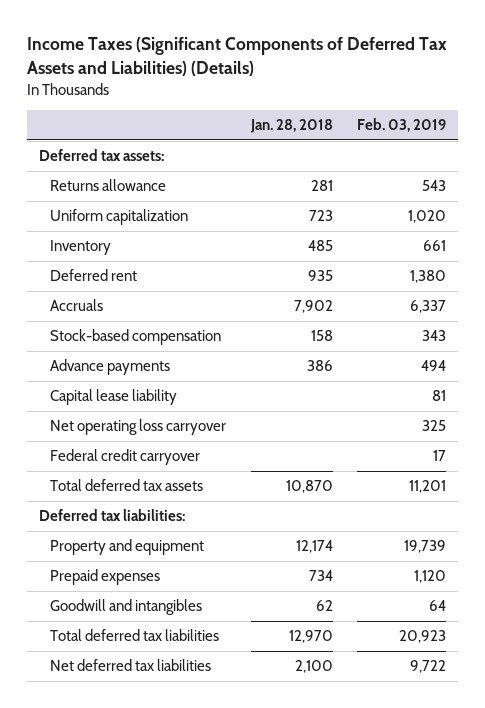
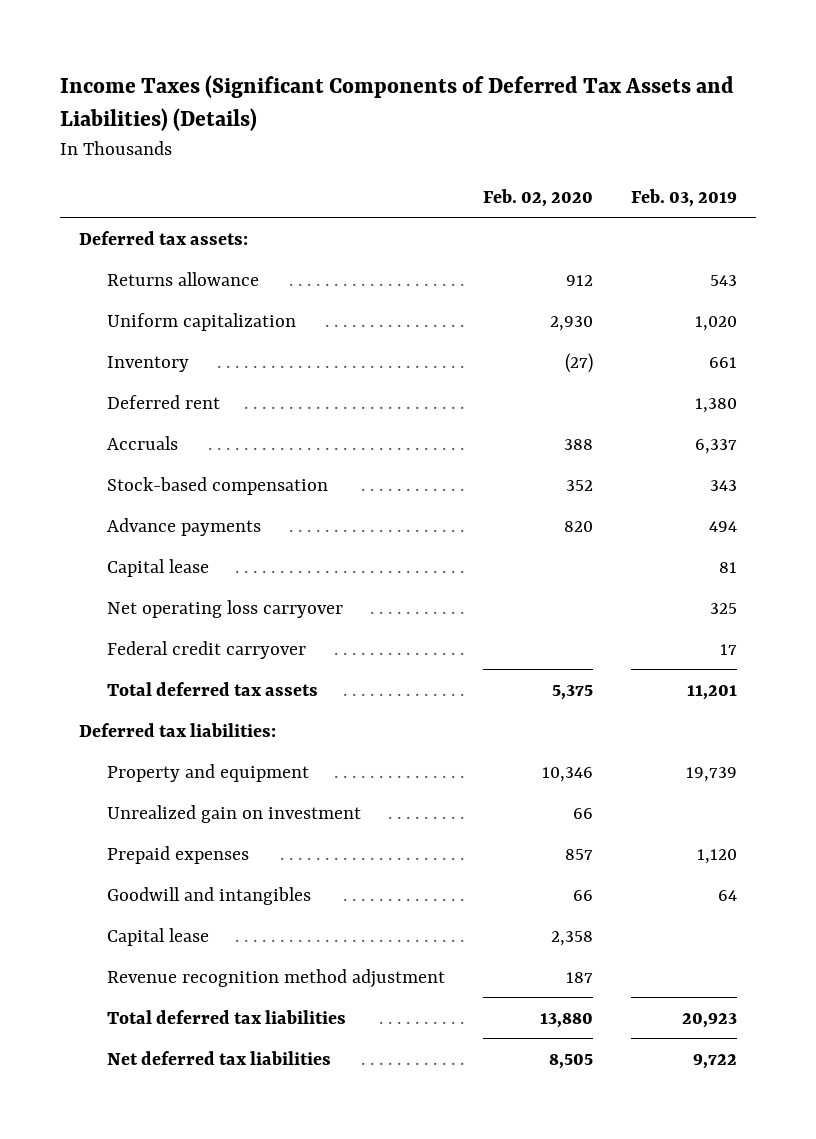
[249,119,333,134] Jan. 28, 2018 -> none
none -> [482,188,593,207] Feb. 02, 2020
[50,389,178,406] Capital lease liability -> [107,558,210,577] Capital lease
none -> [107,804,362,823] Unrealized gain on investment
none -> [107,927,210,946] Capital lease
none -> [107,968,446,988] Revenue recognition method adjustment

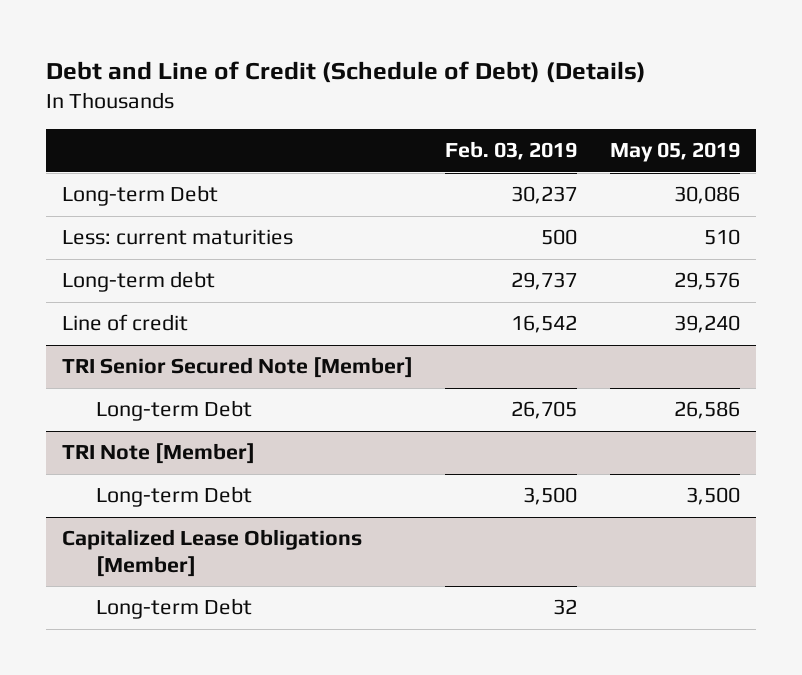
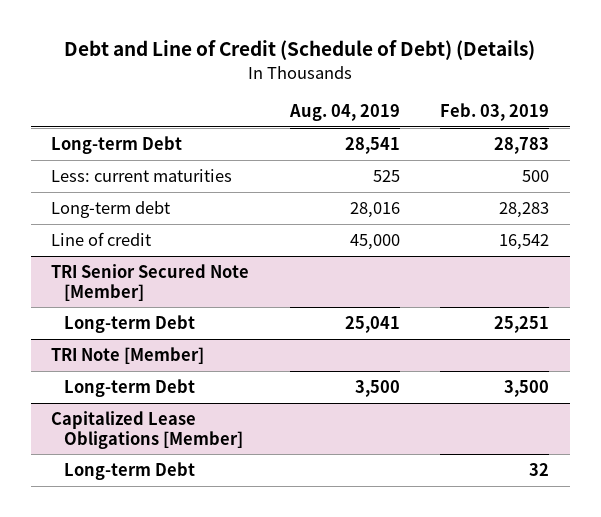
[609,142,740,163] May 05, 2019 -> none
none -> [288,104,400,122] Aug. 04, 2019
[511,186,578,205] 30,237 -> [494,136,550,154] 28,783
[511,272,578,291] 29,737 -> [499,201,550,218] 28,283
[511,401,578,420] 26,705 -> [494,315,550,333] 25,251

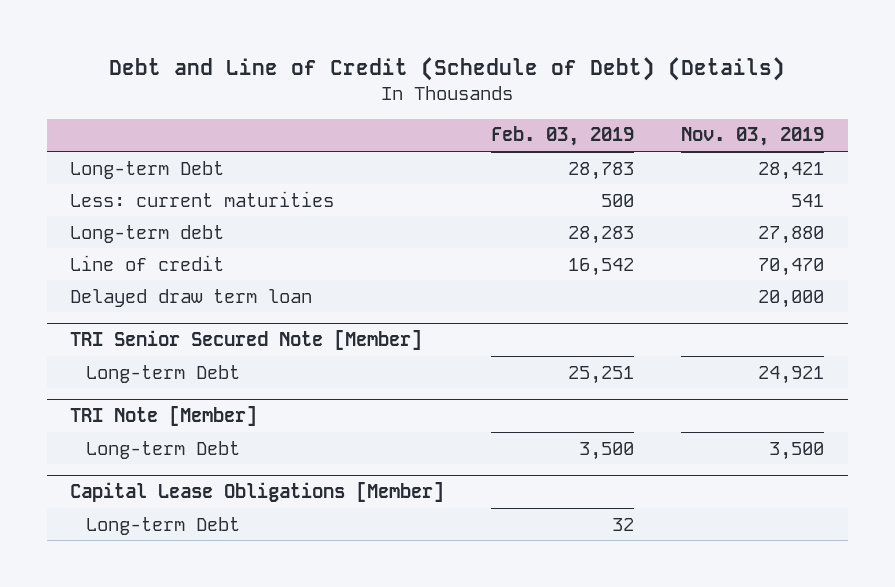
[288,104,400,122] Aug. 04, 2019 -> none
none -> [681,127,825,147] Nov. 03, 2019
none -> [70,288,313,307] Delayed draw term loan
[51,410,244,449] Capitalized Lease Obligations [Member] -> [70,481,445,502] Capital Lease Obligations [Member]

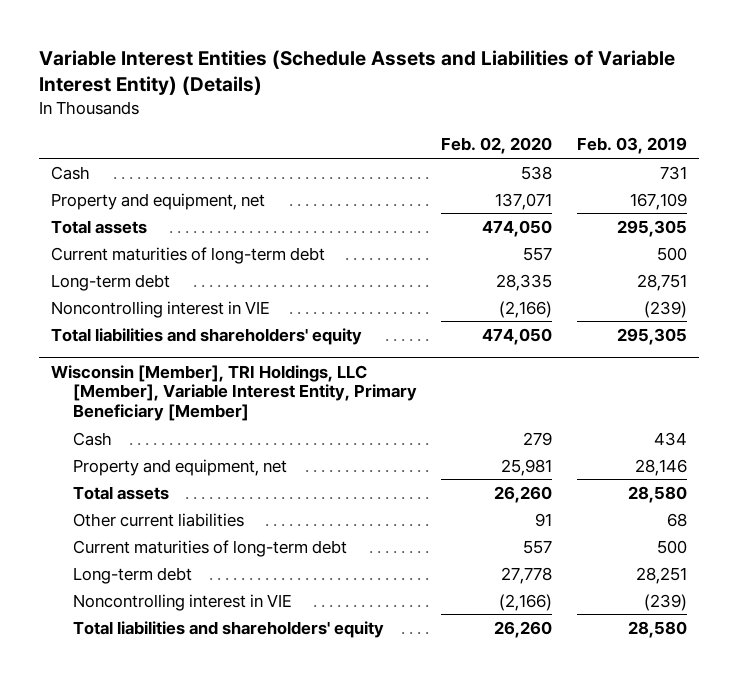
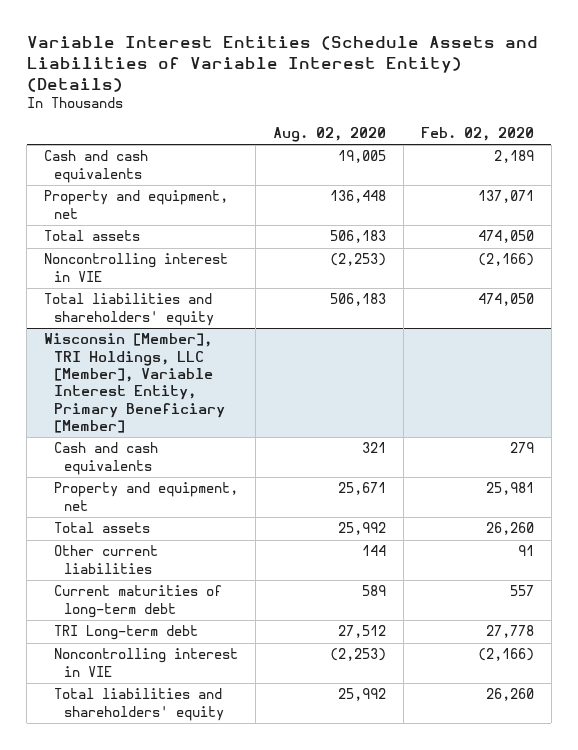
[576,137,687,155] Feb. 03, 2019 -> none
none -> [272,126,386,142] Aug. 02, 2020
[51,165,91,180] Cash -> [44,150,149,183] Cash and cash equivalents
[521,165,553,180] 538 -> [493,150,534,164] 2,189
[51,246,326,264] Current maturities of long-term debt -> none
[51,273,171,291] Long-term debt -> none
[72,431,112,446] Cash -> [53,442,158,475] Cash and cash equivalents
[72,566,192,584] Long-term debt -> [53,625,198,641] TRI Long-term debt

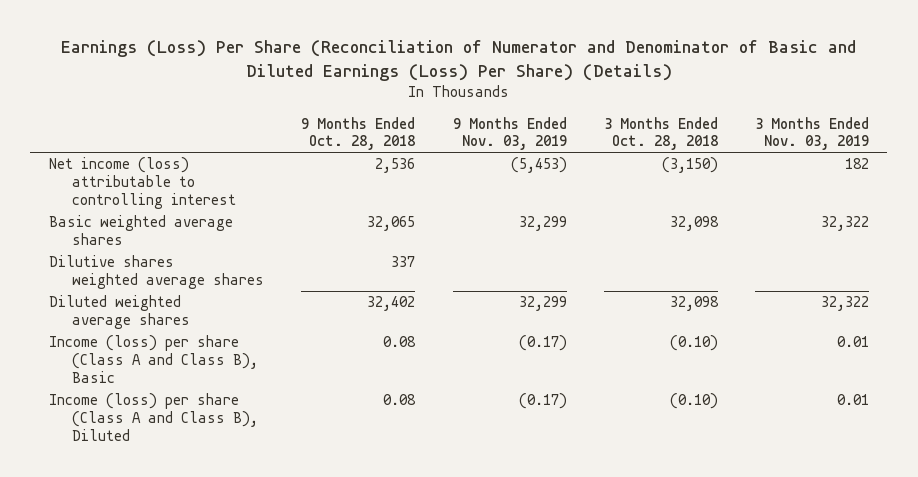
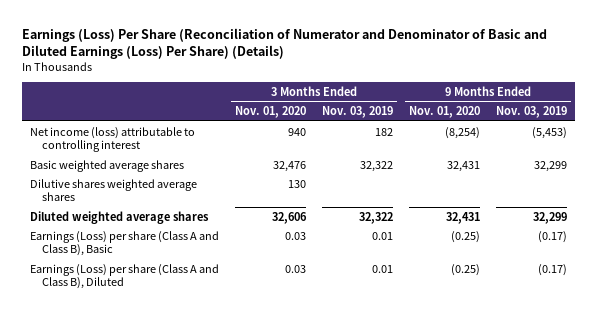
[301,116,416,151] 9 Months Ended Oct. 28, 2018 -> none
[603,116,718,151] 3 Months Ended Oct. 28, 2018 -> none
none -> [235,106,307,119] Nov. 01, 2020
none -> [409,106,481,119] Nov. 01, 2020
[48,335,259,383] Income (loss) per share (Class A and Class B), Basic -> [30,230,220,257] Earnings (Loss) per share (Class A and Class B), Basic
[48,393,259,441] Income (loss) per share (Class A and Class B), Diluted -> [30,263,220,290] Earnings (Loss) per share (Class A and Class B), Diluted

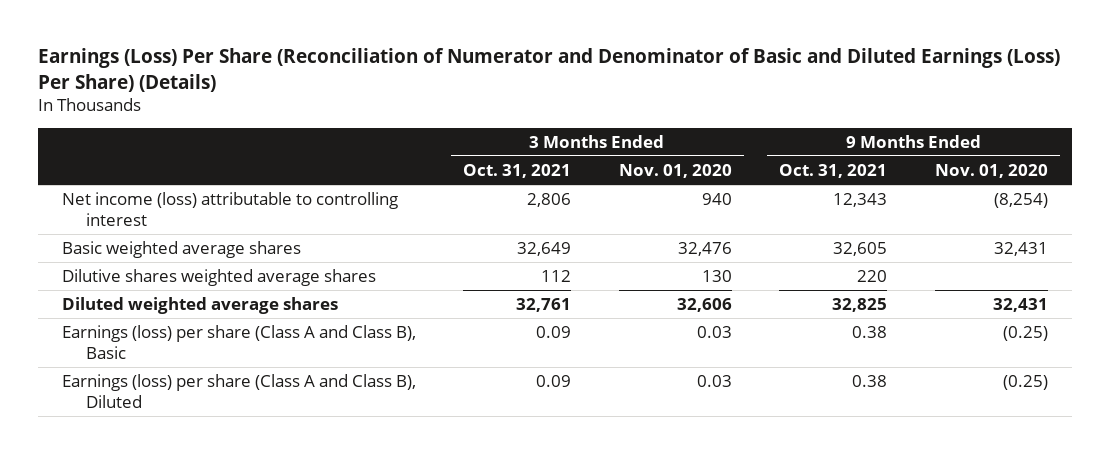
[322,106,394,119] Nov. 03, 2019 -> none
[496,106,568,119] Nov. 03, 2019 -> none
none -> [463,163,572,178] Oct. 31, 2021
none -> [779,163,888,178] Oct. 31, 2021
[30,230,220,257] Earnings (Loss) per share (Class A and Class B), Basic -> [61,324,416,359] Earnings (loss) per share (Class A and Class B), Basic
[30,263,220,290] Earnings (Loss) per share (Class A and Class B), Diluted -> [61,373,416,408] Earnings (loss) per share (Class A and Class B), Diluted

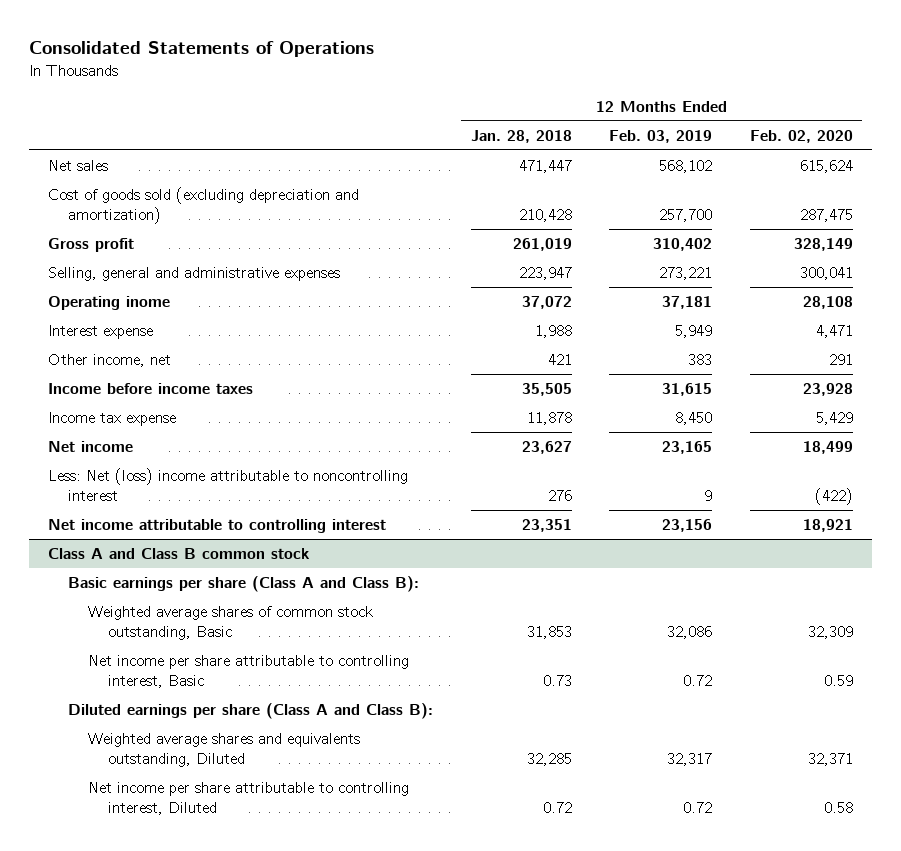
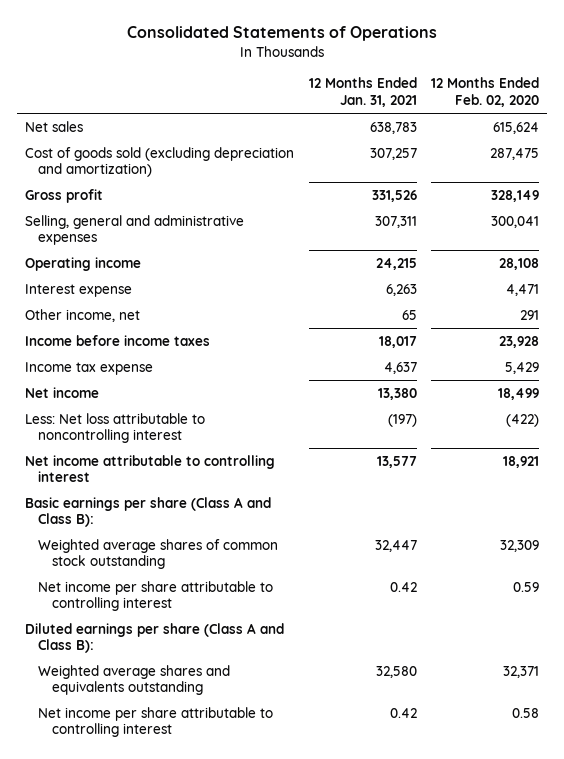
[470,129,572,143] Jan. 28, 2018 -> none
[609,129,713,143] Feb. 03, 2019 -> none
none -> [308,77,417,108] 12 Months Ended Jan. 31, 2021
[48,295,171,310] Operating inome -> [24,256,141,271] Operating income
[48,467,409,502] Less: Net (loss) income attributable to noncontrolling interest -> [24,412,205,444] Less: Net loss attributable to noncontrolling interest
[48,547,311,559] Class A and Class B common stock -> none
[87,605,373,641] Weighted average shares of common stock outstanding, Basic -> [38,538,279,570] Weighted average shares of common stock outstanding
[87,654,409,689] Net income per share attributable to controlling interest, Basic -> [38,580,274,612] Net income per share attributable to controlling interest
[87,732,360,768] Weighted average shares and equivalents outstanding, Diluted -> [38,664,231,696] Weighted average shares and equivalents outstanding
[87,781,409,816] Net income per share attributable to controlling interest, Diluted -> [38,706,274,738] Net income per share attributable to controlling interest

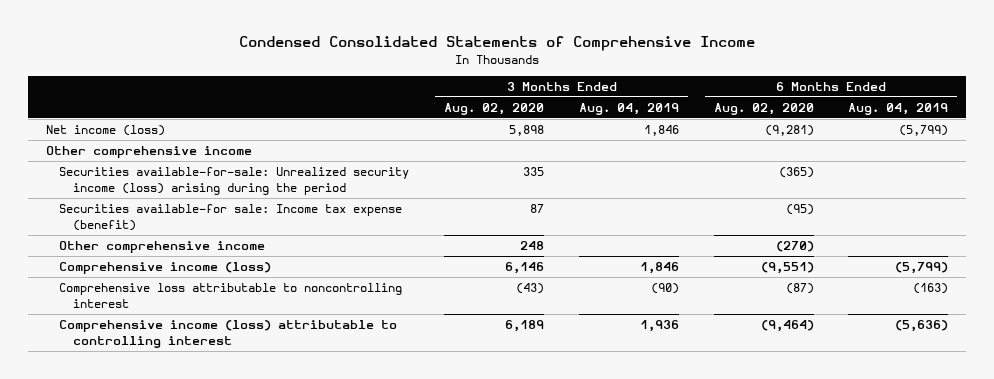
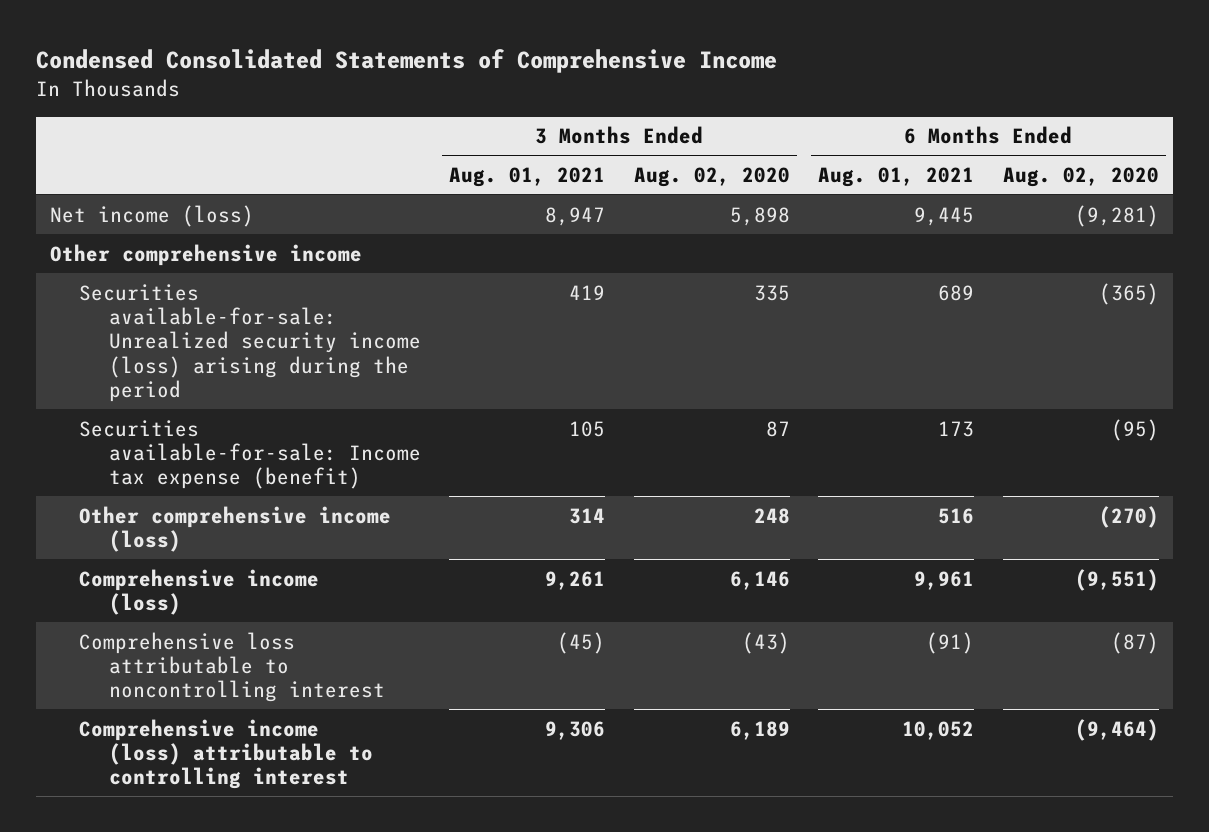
[578,102,679,115] Aug. 04, 2019 -> none
[848,102,949,115] Aug. 04, 2019 -> none
none -> [449,166,606,187] Aug. 01, 2021
none -> [818,166,975,187] Aug. 01, 2021
[59,204,403,231] Securities available-for sale: Income tax expense (benefit) -> [79,419,421,490] Securities available-for-sale: Income tax expense (benefit)
[59,241,266,254] Other comprehensive income -> [79,505,392,552] Other comprehensive income (loss)

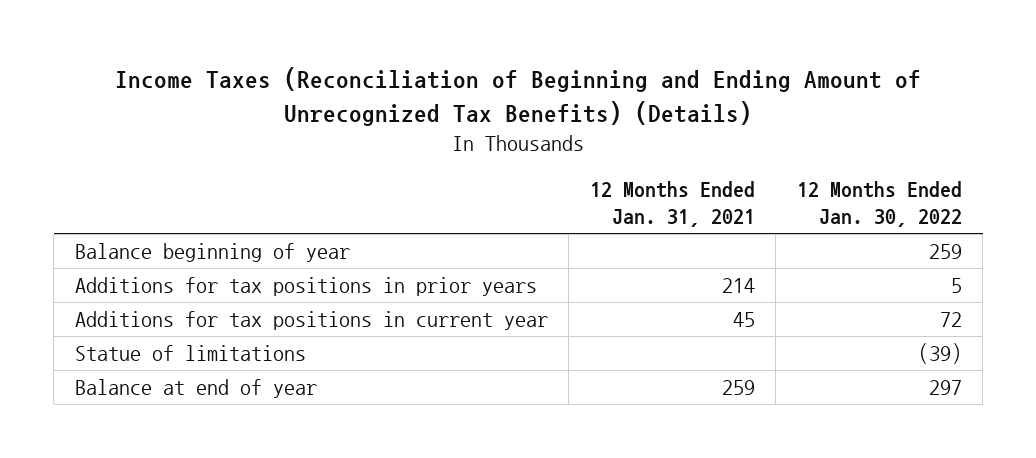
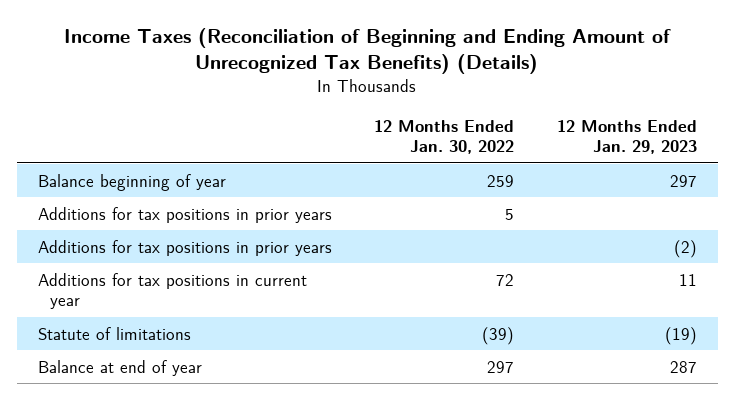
[589,180,755,227] 12 Months Ended Jan. 31, 2021 -> none
none -> [556,119,697,155] 12 Months Ended Jan. 29, 2023
none -> [37,239,332,256] Additions for tax positions in prior years
[74,345,306,362] Statue of limitations -> [37,326,191,340] Statute of limitations

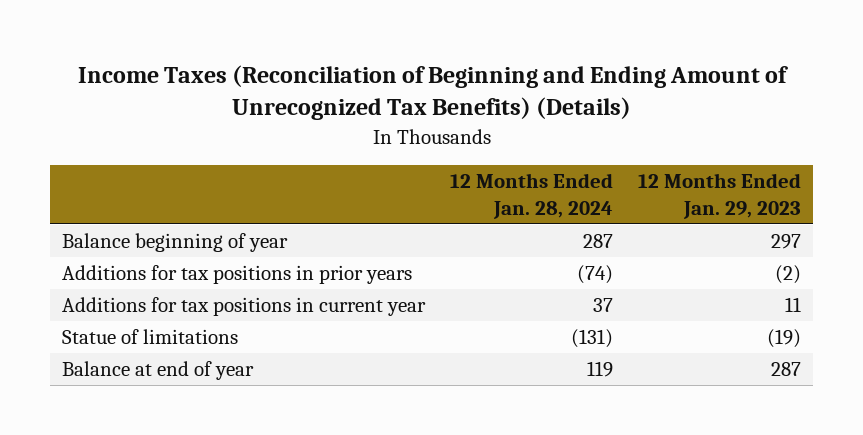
[374,119,515,155] 12 Months Ended Jan. 30, 2022 -> none
none -> [450,173,614,219] 12 Months Ended Jan. 28, 2024
[37,206,332,223] Additions for tax positions in prior years -> none
[37,326,191,340] Statute of limitations -> [62,329,239,345] Statue of limitations

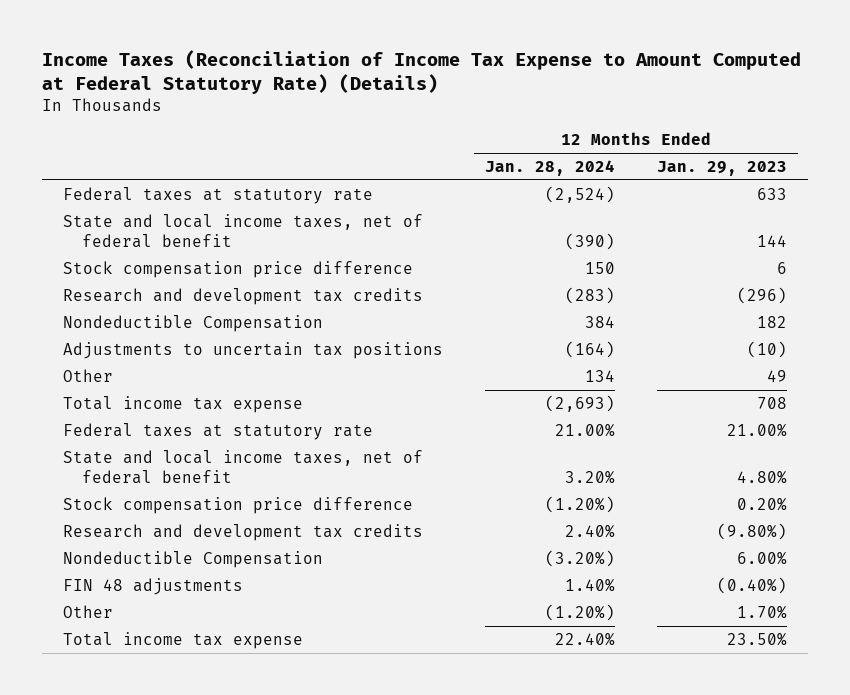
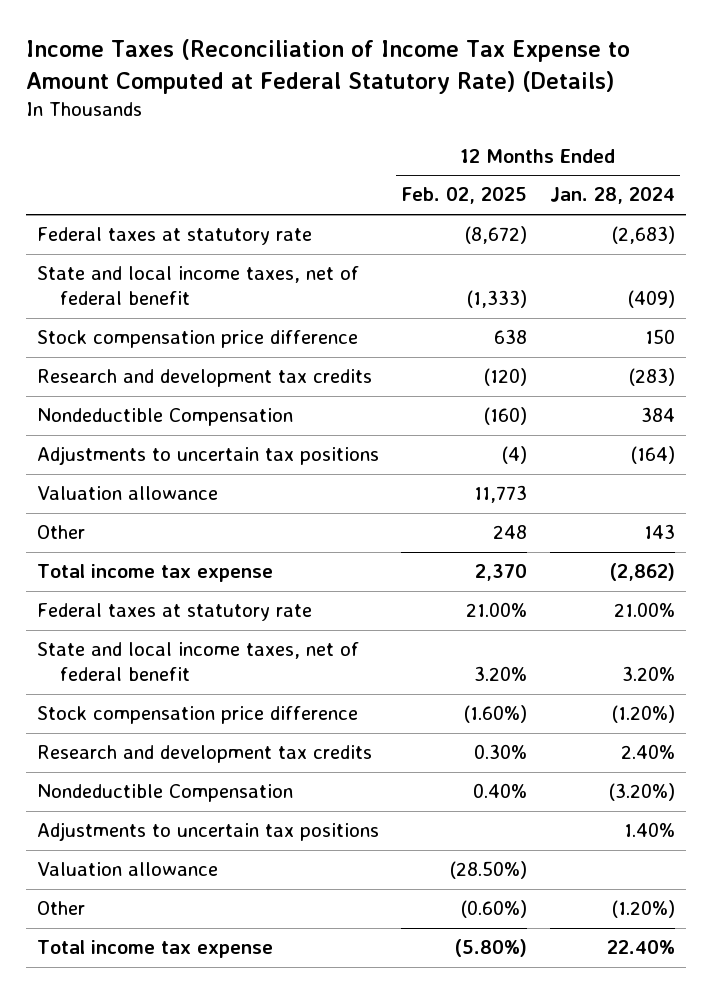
[657,160,788,176] Jan. 29, 2023 -> none
none -> [401,187,528,205] Feb. 02, 2025
[544,185,615,203] (2,524) -> [611,226,675,245] (2,683)
[564,232,615,250] (390) -> [627,290,675,309] (409)
none -> [36,486,218,501] Valuation allowance
[584,369,615,382] 134 -> [643,524,675,540] 143
[544,394,615,412] (2,693) -> [609,563,675,582] (2,862)
[62,577,243,595] FIN 48 adjustments -> [36,822,379,842] Adjustments to uncertain tax positions
none -> [36,862,218,877] Valuation allowance

